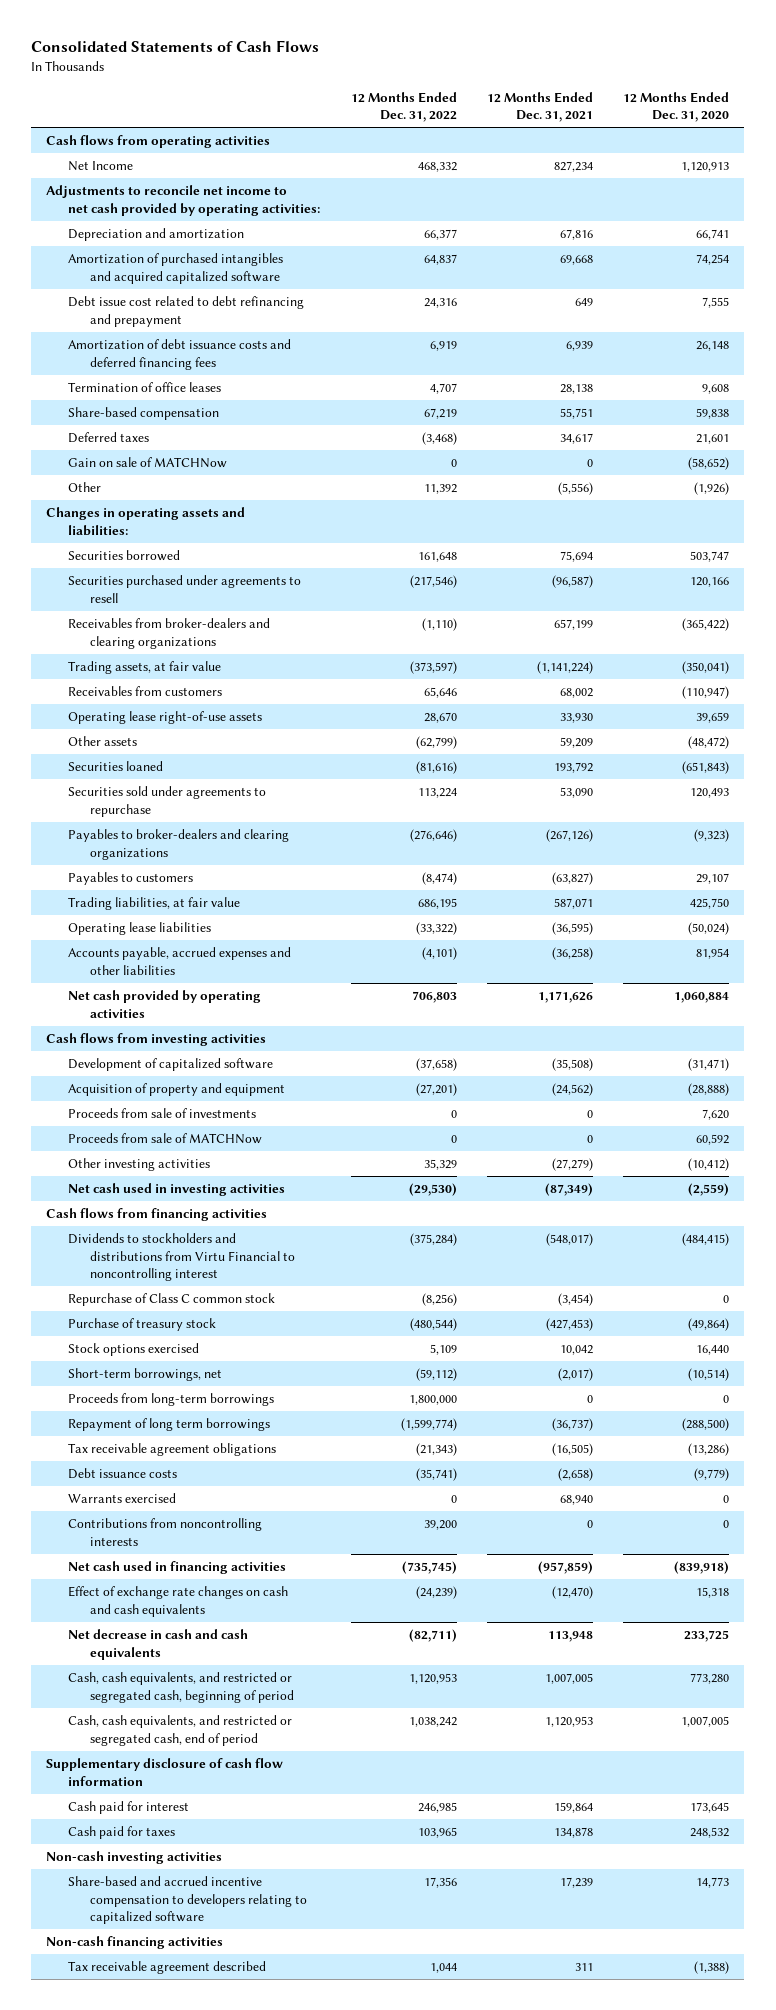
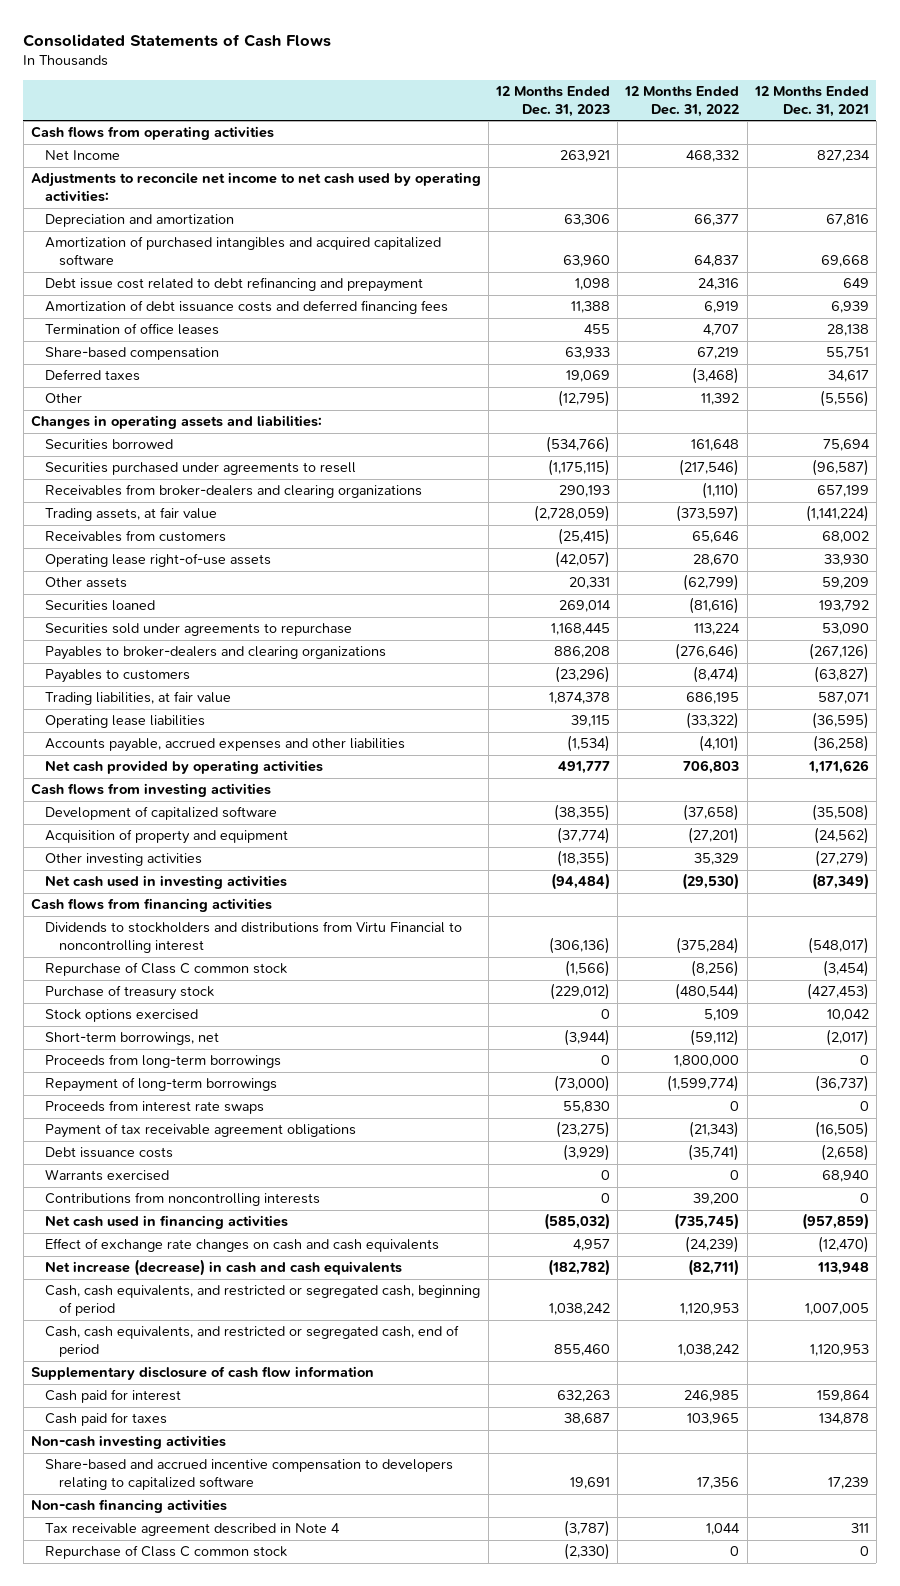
[623,91,730,123] 12 Months Ended Dec. 31, 2020 -> none
none -> [495,86,611,117] 12 Months Ended Dec. 31, 2023
[46,185,321,216] Adjustments to reconcile net income to net cash provided by operating activities: -> [30,172,481,203] Adjustments to reconcile net income to net cash used by operating activities:
[68,457,228,469] Gain on sale of MATCHNow -> none
[68,1108,257,1119] Proceeds from sale of investments -> none
[68,1133,263,1145] Proceeds from sale of MATCHNow -> none
[68,1418,271,1432] Repayment of long term borrowings -> [44,1077,277,1093] Repayment of long-term borrowings
none -> [44,1100,264,1115] Proceeds from interest rate swaps
[68,1443,277,1457] Tax receivable agreement obligations -> [44,1123,356,1139] Payment of tax receivable agreement obligations
[68,1629,249,1660] Net decrease in cash and cash equivalents -> [44,1259,402,1277] Net increase (decrease) in cash and cash equivalents
[68,1961,267,1975] Tax receivable agreement described -> [44,1523,340,1537] Tax receivable agreement described in Note 4
none -> [44,1545,287,1560] Repurchase of Class C common stock

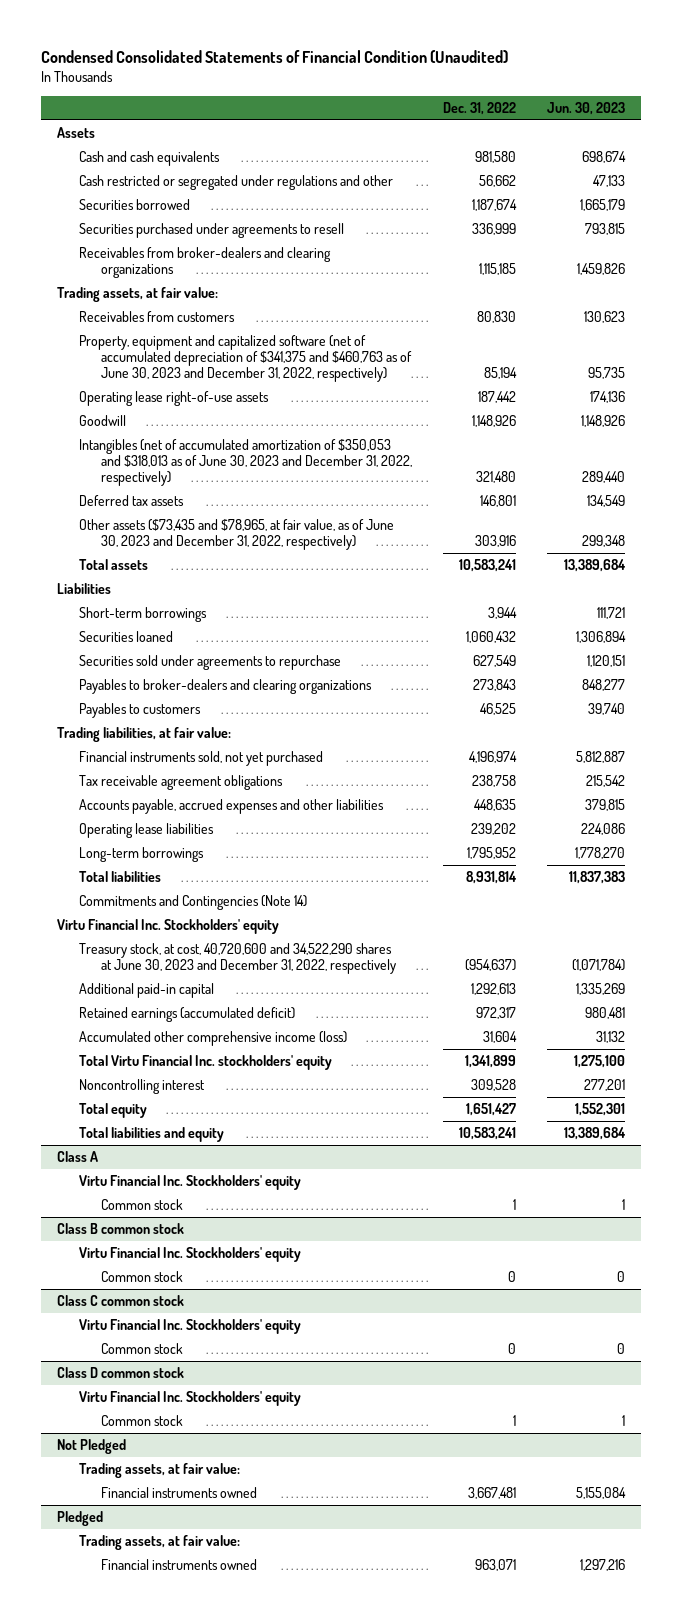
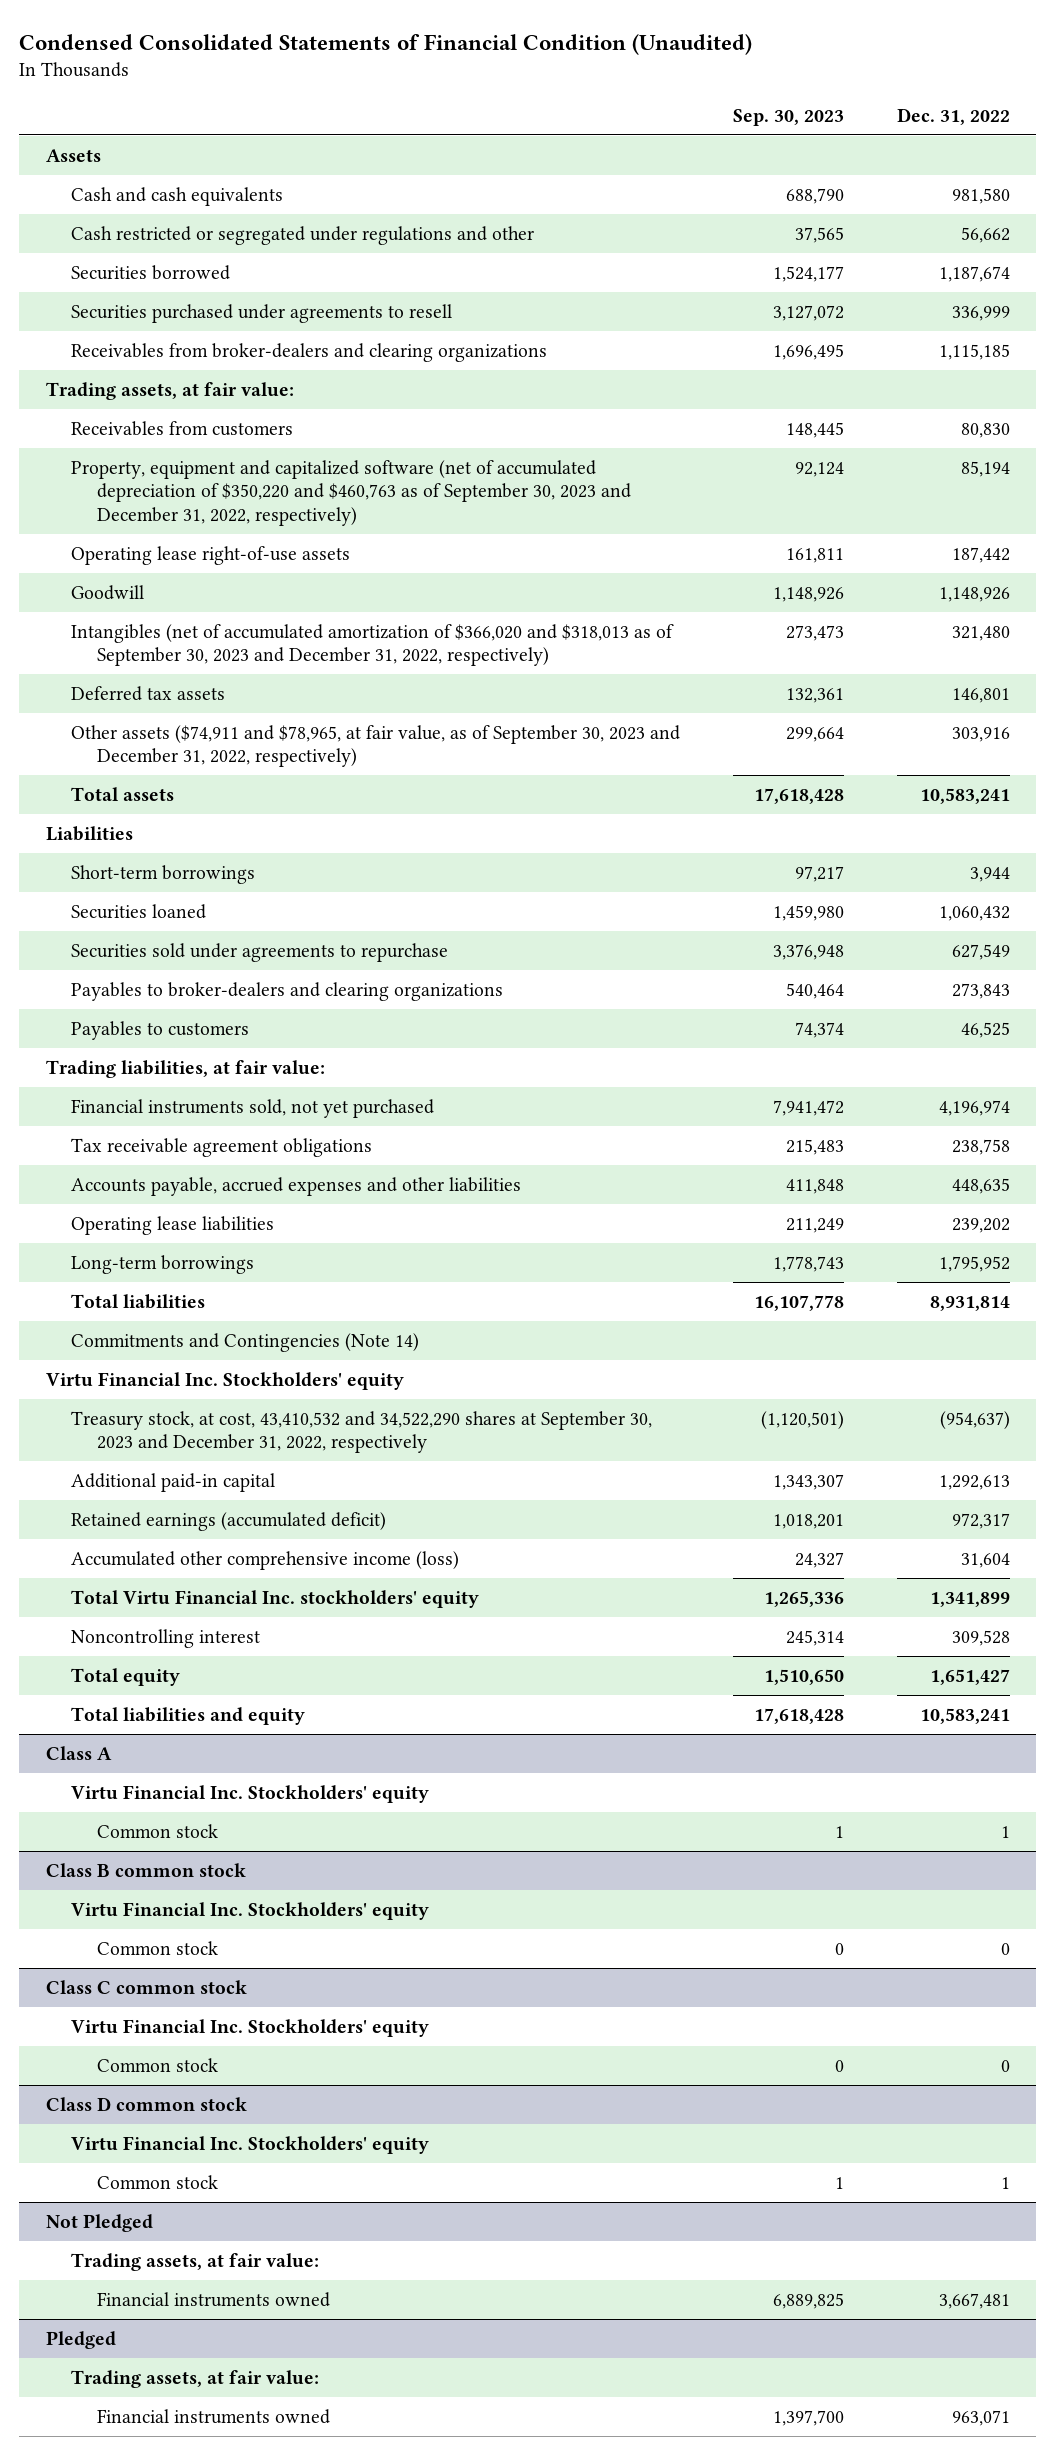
[547,101,626,115] Jun. 30, 2023 -> none
none -> [733,108,845,126] Sep. 30, 2023
[78,335,412,383] Property, equipment and capitalized software (net of accumulated depreciation of $341,375 and $460,763 as of June 30, 2023 and December 31, 2022, respectively) -> [71,459,631,526] Property, equipment and capitalized software (net of accumulated depreciation of $350,220 and $460,763 as of September 30, 2023 and December 31, 2022, respectively)
[78,439,412,487] Intangibles (net of accumulated amortization of $350,053 and $318,013 as of June 30, 2023 and December 31, 2022, respectively) -> [71,623,675,667] Intangibles (net of accumulated amortization of $366,020 and $318,013 as of September 30, 2023 and December 31, 2022, respectively)
[78,519,394,551] Other assets ($73,435 and $78,965, at fair value, as of June 30, 2023 and December 31, 2022, respectively) -> [71,724,681,768] Other assets ($74,911 and $78,965, at fair value, as of September 30, 2023 and December 31, 2022, respectively)
[78,943,396,975] Treasury stock, at cost, 40,720,600 and 34,522,290 shares at June 30, 2023 and December 31, 2022, respectively -> [71,1410,653,1454] Treasury stock, at cost, 43,410,532 and 34,522,290 shares at September 30, 2023 and December 31, 2022, respectively

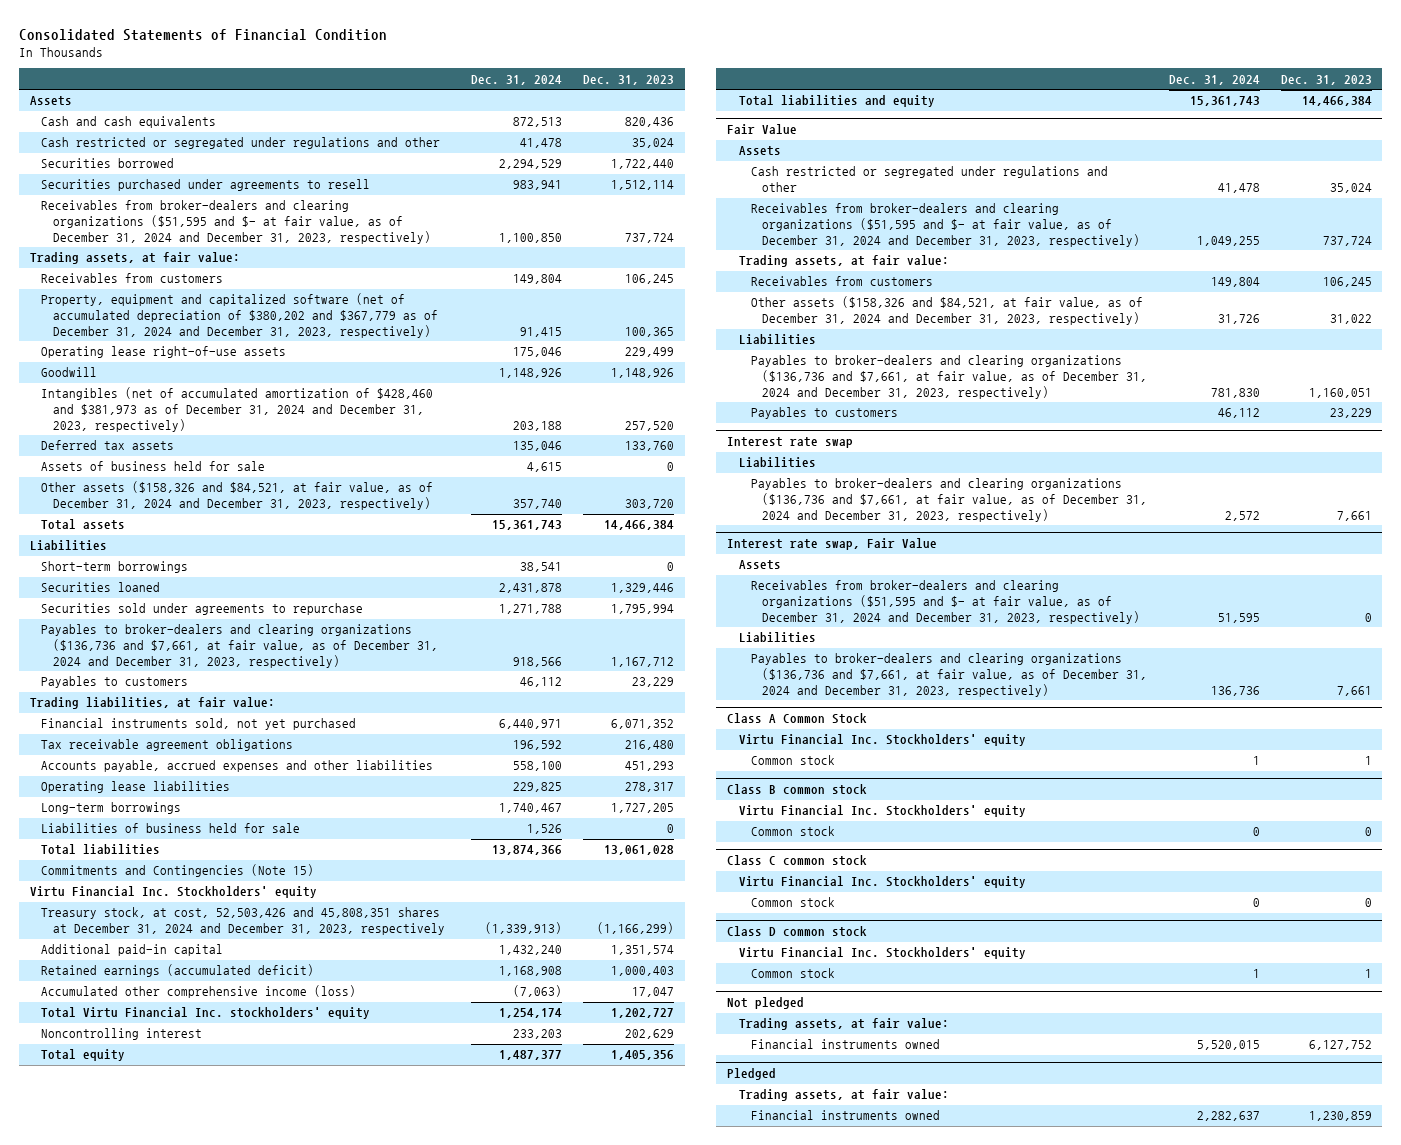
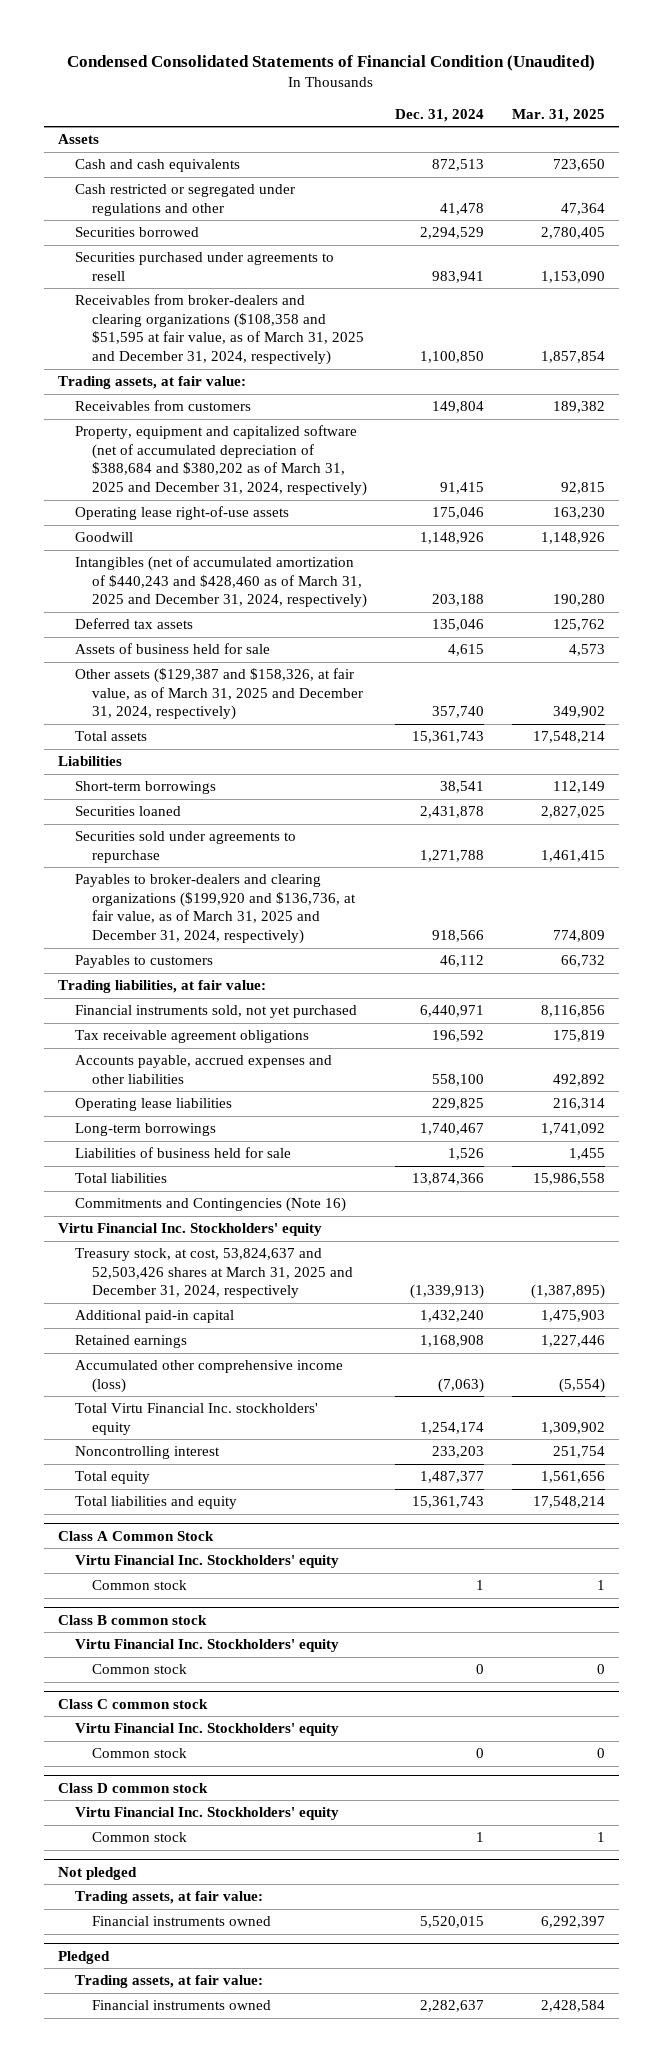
[18,28,387,41] Consolidated Statements of Financial Condition -> [67,54,596,71] Condensed Consolidated Statements of Financial Condition (Unaudited)
[583,74,675,85] Dec. 31, 2023 -> none
none -> [511,108,605,122] Mar. 31, 2025
[41,200,432,244] Receivables from broker-dealers and clearing organizations ($51,595 and $- at fair value, as of December 31, 2024 and December 31, 2023, respectively) -> [74,294,364,366] Receivables from broker-dealers and clearing organizations ($108,358 and $51,595 at fair value, as of March 31, 2025 and December 31, 2024, respectively)
[41,293,439,338] Property, equipment and capitalized software (net of accumulated depreciation of $380,202 and $367,779 as of December 31, 2024 and December 31, 2023, respectively) -> [74,425,367,497] Property, equipment and capitalized software (net of accumulated depreciation of $388,684 and $380,202 as of March 31, 2025 and December 31, 2024, respectively)
[41,387,434,432] Intangibles (net of accumulated amortization of $428,460 and $381,973 as of December 31, 2024 and December 31, 2023, respectively) -> [74,556,367,609] Intangibles (net of accumulated amortization of $440,243 and $428,460 as of March 31, 2025 and December 31, 2024, respectively)
[41,481,434,511] Other assets ($158,326 and $84,521, at fair value, as of December 31, 2024 and December 31, 2023, respectively) -> [74,668,363,721] Other assets ($129,387 and $158,326, at fair value, as of March 31, 2025 and December 31, 2024, respectively)
[41,624,439,668] Payables to broker-dealers and clearing organizations ($136,736 and $7,661, at fair value, as of December 31, 2024 and December 31, 2023, respectively) -> [74,874,356,945] Payables to broker-dealers and clearing organizations ($199,920 and $136,736, at fair value, as of March 31, 2025 and December 31, 2024, respectively)
[41,864,315,878] Commitments and Contingencies (Note 15) -> [74,1197,346,1213] Commitments and Contingencies (Note 16)
[41,907,446,936] Treasury stock, at cost, 52,503,426 and 45,808,351 shares at December 31, 2024 and December 31, 2023, respectively -> [74,1248,353,1299] Treasury stock, at cost, 53,824,637 and 52,503,426 shares at March 31, 2025 and December 31, 2024, respectively
[41,964,315,978] Retained earnings (accumulated deficit) -> [74,1335,187,1349] Retained earnings
[727,124,798,135] Fair Value -> none
[738,146,781,157] Assets -> none
[750,166,1108,193] Cash restricted or segregated under regulations and other -> none
[750,203,1141,247] Receivables from broker-dealers and clearing organizations ($51,595 and $- at fair value, as of December 31, 2024 and December 31, 2023, respectively) -> none
[738,255,949,268] Trading assets, at fair value: -> none
[750,276,933,287] Receivables from customers -> none
[750,296,1143,326] Other assets ($158,326 and $84,521, at fair value, as of December 31, 2024 and December 31, 2023, respectively) -> none
[738,334,816,346] Liabilities -> none
[750,355,1148,399] Payables to broker-dealers and clearing organizations ($136,736 and $7,661, at fair value, as of December 31, 2024 and December 31, 2023, respectively) -> none
[750,407,898,420] Payables to customers -> none
[727,437,854,449] Interest rate swap -> none
[738,457,816,469] Liabilities -> none
[750,478,1148,522] Payables to broker-dealers and clearing organizations ($136,736 and $7,661, at fair value, as of December 31, 2024 and December 31, 2023, respectively) -> none
[727,538,938,551] Interest rate swap, Fair Value -> none
[738,560,781,571] Assets -> none
[750,580,1141,624] Receivables from broker-dealers and clearing organizations ($51,595 and $- at fair value, as of December 31, 2024 and December 31, 2023, respectively) -> none
[738,632,816,644] Liabilities -> none
[750,653,1148,697] Payables to broker-dealers and clearing organizations ($136,736 and $7,661, at fair value, as of December 31, 2024 and December 31, 2023, respectively) -> none

